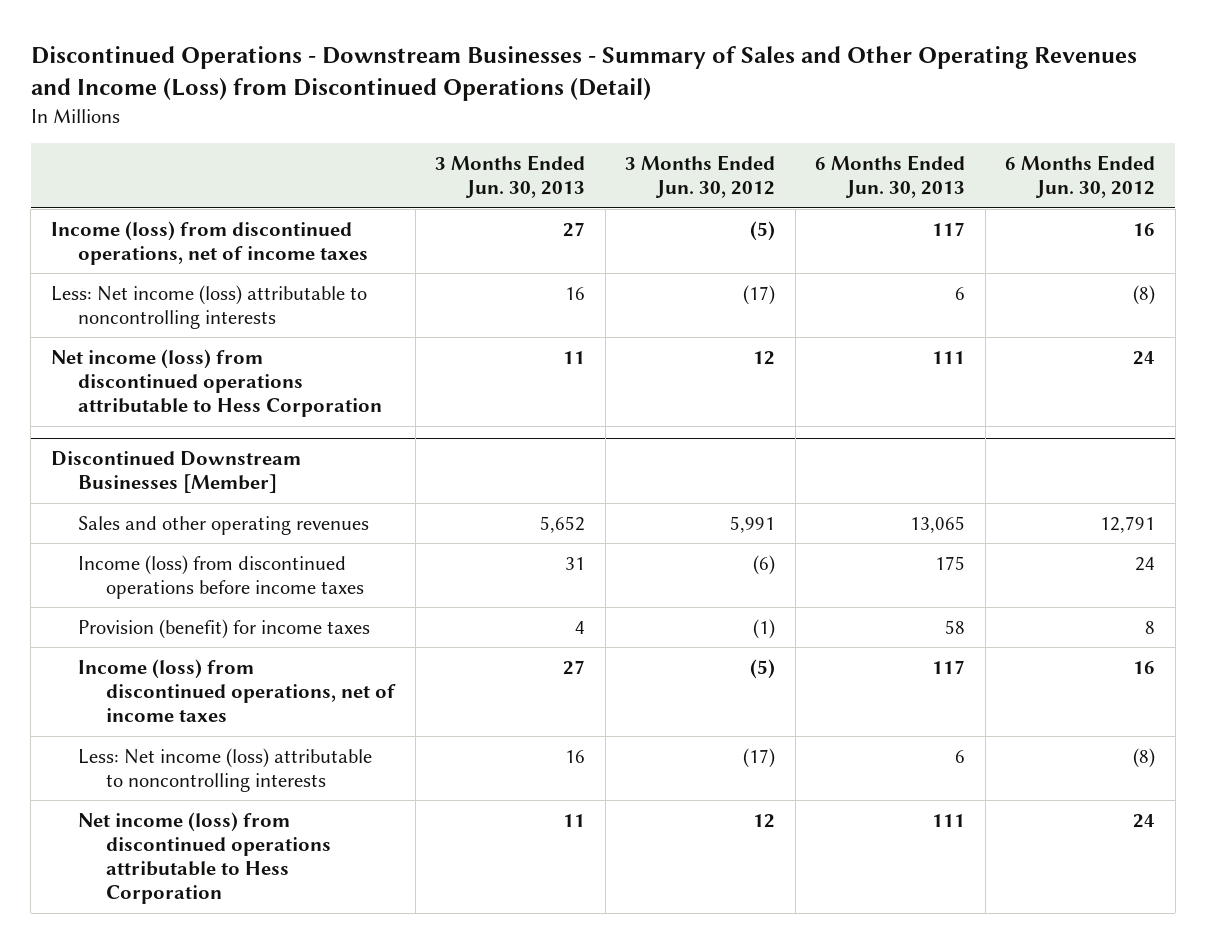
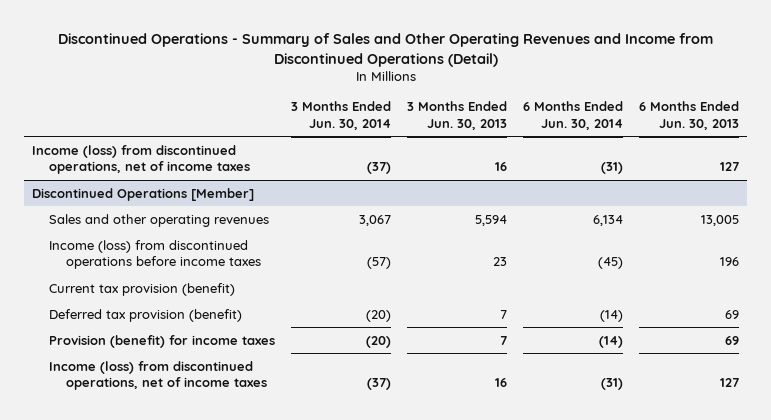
[30,45,1137,101] Discontinued Operations - Downstream Businesses - Summary of Sales and Other Operating Revenues and Income (Loss) from Discontinued Operations (Detail) -> [57,32,713,67] Discontinued Operations - Summary of Sales and Other Operating Revenues and Income from Discontinued Operations (Detail)
[625,155,776,199] 3 Months Ended Jun. 30, 2012 -> none
[1005,155,1156,199] 6 Months Ended Jun. 30, 2012 -> none
none -> [291,101,392,130] 3 Months Ended Jun. 30, 2014
none -> [523,101,624,130] 6 Months Ended Jun. 30, 2014
[50,284,367,329] Less: Net income (loss) attributable to noncontrolling interests -> none
[50,348,383,418] Net income (loss) from discontinued operations attributable to Hess Corporation -> none
[50,450,301,494] Discontinued Downstream Businesses [Member] -> none
[78,747,373,792] Less: Net income (loss) attributable to noncontrolling interests -> none
[78,811,332,905] Net income (loss) from discontinued operations attributable to Hess Corporation -> none
[563,221,586,237] 27 -> [495,162,508,172] 16
[932,221,966,236] 117 -> [720,162,740,172] 127
none -> [31,187,254,201] Discontinued Operations [Member]
[540,515,586,533] 5,652 -> [475,214,508,226] 5,594
[910,515,966,533] 13,065 -> [701,214,740,226] 13,005
[565,556,586,570] 31 -> [493,257,508,267] 23
[935,555,966,570] 175 -> [720,257,740,267] 196
none -> [49,282,236,296] Current tax provision (benefit)
none -> [49,308,243,322] Deferred tax provision (benefit)
[575,620,586,634] 4 -> [500,335,508,345] 7
[945,619,966,634] 58 -> [725,335,740,345] 69
[563,659,586,675] 27 -> [495,378,508,388] 16
[932,659,966,674] 117 -> [720,378,740,388] 127

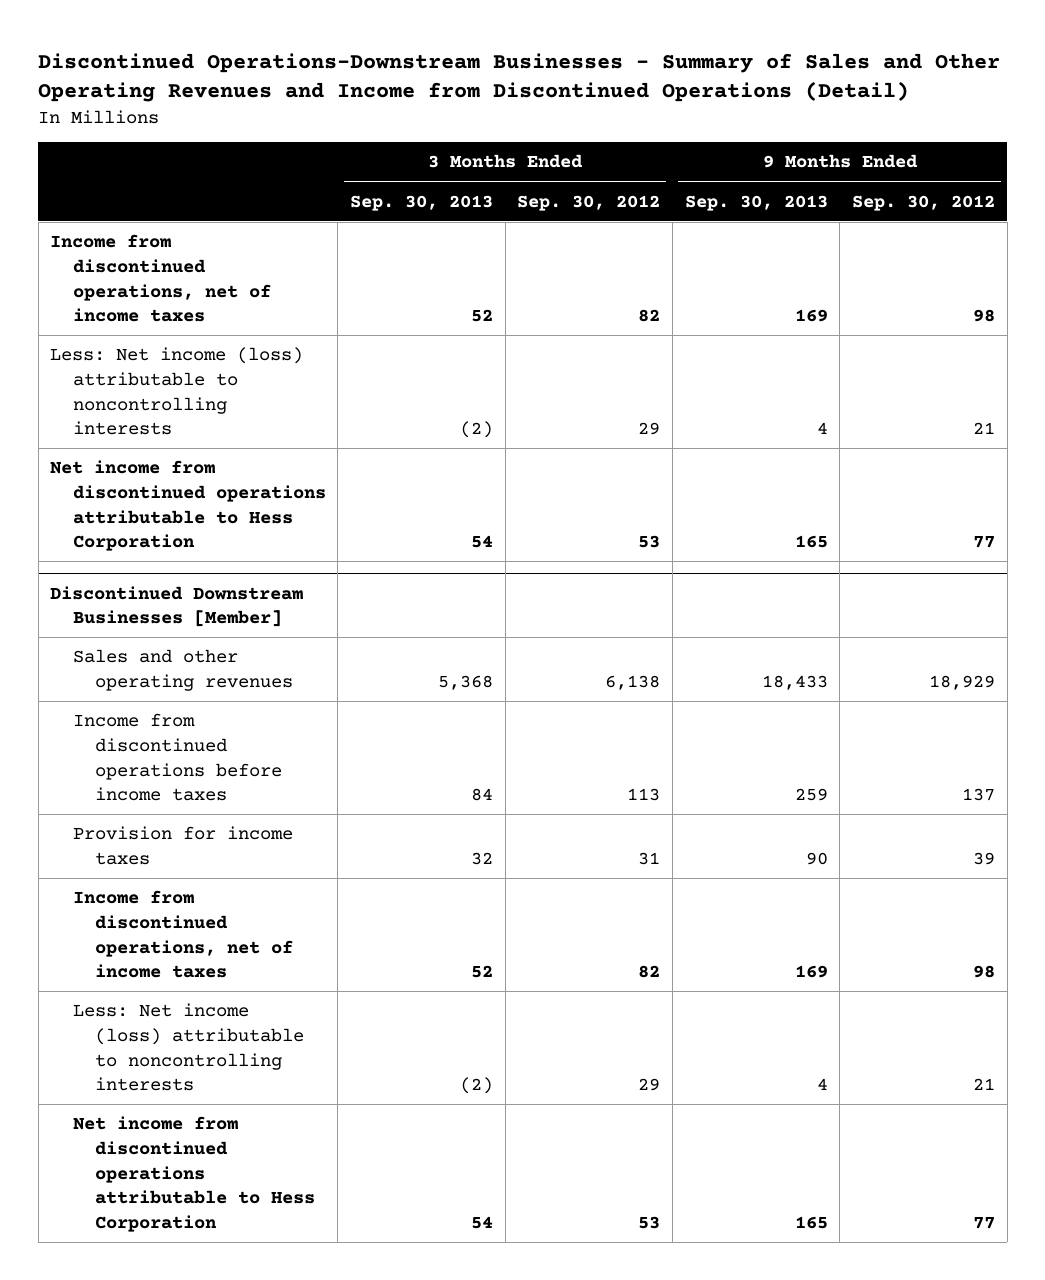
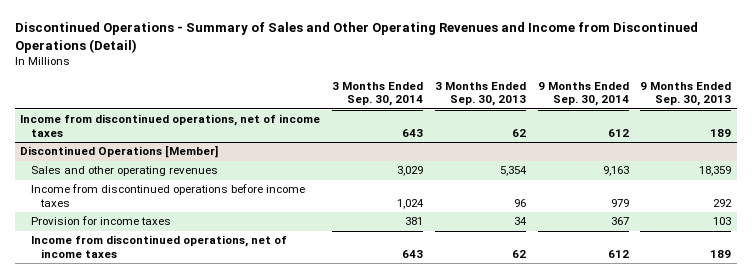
[38,52,1001,103] Discontinued Operations-Downstream Businesses - Summary of Sales and Other Operating Revenues and Income from Discontinued Operations (Detail) -> [14,22,698,53] Discontinued Operations - Summary of Sales and Other Operating Revenues and Income from Discontinued Operations (Detail)
[517,194,661,211] Sep. 30, 2012 -> none
[851,194,995,211] Sep. 30, 2012 -> none
none -> [332,81,424,107] 3 Months Ended Sep. 30, 2014
none -> [537,81,629,107] 9 Months Ended Sep. 30, 2014
[50,347,304,436] Less: Net income (loss) attributable to noncontrolling interests -> none
[50,460,326,552] Net income from discontinued operations attributable to Hess Corporation -> none
[50,585,304,628] Discontinued Downstream Businesses [Member] -> none
[72,1003,304,1092] Less: Net income (loss) attributable to noncontrolling interests -> none
[72,1116,315,1232] Net income from discontinued operations attributable to Hess Corporation -> none
[470,309,493,323] 52 -> [511,128,526,137] 62
[794,309,828,323] 169 -> [710,128,732,137] 189
none -> [20,145,219,159] Discontinued Operations [Member]
[437,674,493,690] 5,368 -> [499,166,527,177] 5,354
[761,674,828,690] 18,433 -> [699,166,732,177] 18,359
[470,788,493,802] 84 -> [513,198,526,207] 96
[794,788,828,802] 259 -> [713,198,733,207] 292
[470,851,493,865] 32 -> [513,217,527,226] 34
[805,851,828,865] 90 -> [713,217,732,226] 103
[470,965,493,979] 52 -> [511,249,526,258] 62
[794,965,828,979] 169 -> [710,249,732,258] 189

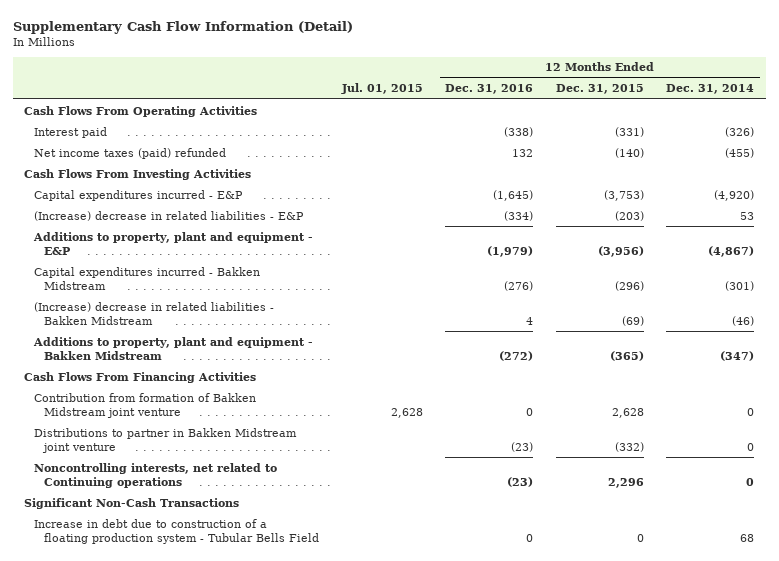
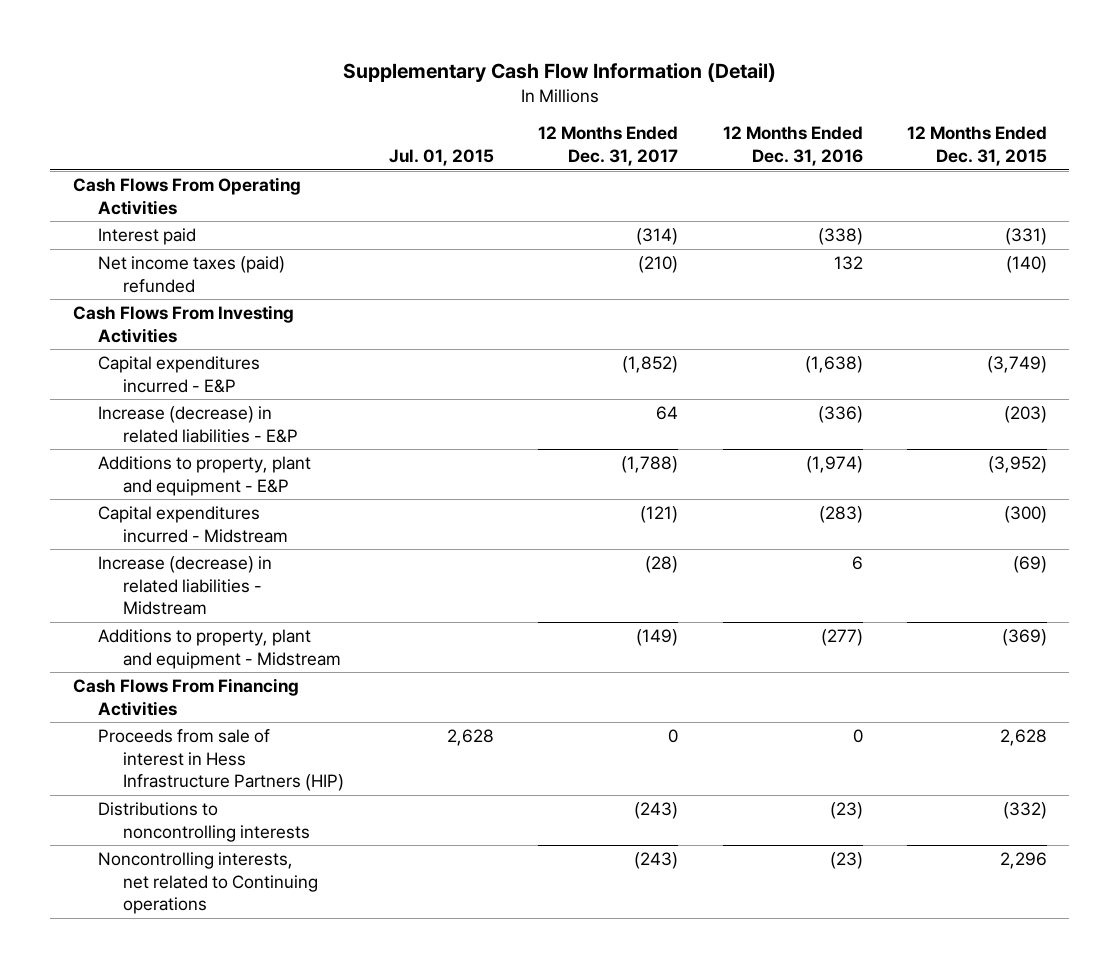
[666,84,755,95] Dec. 31, 2014 -> none
none -> [538,126,679,166] 12 Months Ended Dec. 31, 2017
[493,189,534,201] (1,645) -> [804,356,863,374] (1,638)
[603,189,644,201] (3,753) -> [987,356,1048,374] (3,749)
[34,210,305,221] (Increase) decrease in related liabilities - E&P -> [97,406,299,443] Increase (decrease) in related liabilities - E&P
[504,210,534,221] (334) -> [817,406,863,424] (336)
[487,245,534,257] (1,979) -> [805,456,863,474] (1,974)
[597,245,644,257] (3,956) -> [988,456,1048,474] (3,952)
[34,266,261,290] Capital expenditures incurred - Bakken Midstream -> [97,506,289,543] Capital expenditures incurred - Midstream
[504,280,534,291] (276) -> [818,506,863,524] (283)
[614,280,644,291] (296) -> [1004,506,1048,524] (300)
[34,301,275,325] (Increase) decrease in related liabilities - Bakken Midstream -> [97,556,272,615] Increase (decrease) in related liabilities - Midstream
[526,316,534,325] 4 -> [851,556,863,571] 6
[33,336,314,360] Additions to property, plant and equipment - Bakken Midstream -> [97,629,342,669] Additions to property, plant and equipment - Midstream
[499,350,534,361] (272) -> [820,629,863,647] (277)
[609,350,644,361] (365) -> [1002,629,1048,647] (369)
[34,392,257,418] Contribution from formation of Bakken Midstream joint venture -> [97,729,345,791] Proceeds from sale of interest in Hess Infrastructure Partners (HIP)
[34,427,298,453] Distributions to partner in Bakken Midstream joint venture -> [97,802,311,842] Distributions to noncontrolling interests
[24,497,240,509] Significant Non-Cash Transactions -> none
[34,518,320,544] Increase in debt due to construction of a floating production system - Tubular Bells Field -> none

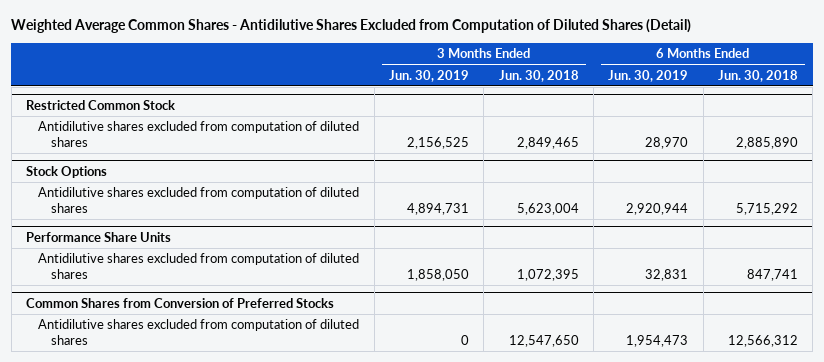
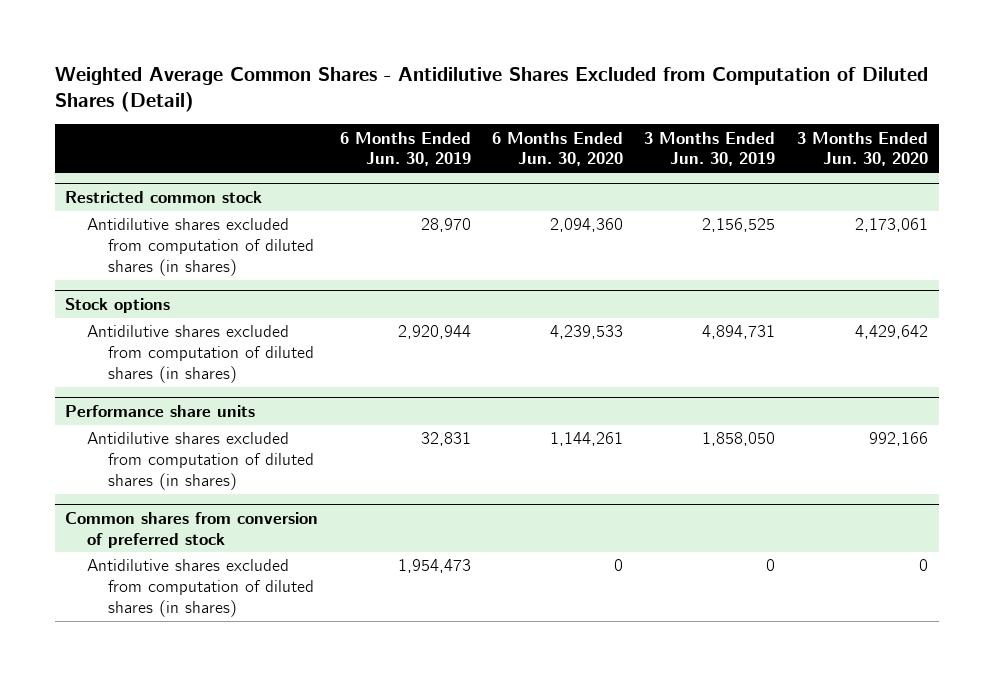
[498,69,579,82] Jun. 30, 2018 -> none
[717,69,798,82] Jun. 30, 2018 -> none
none -> [492,131,624,167] 6 Months Ended Jun. 30, 2020
none -> [796,131,928,167] 3 Months Ended Jun. 30, 2020
[25,100,175,111] Restricted Common Stock -> [65,190,263,203] Restricted common stock
[38,121,360,148] Antidilutive shares excluded from computation of diluted shares -> [86,218,314,276] Antidilutive shares excluded from computation of diluted shares (in shares)
[25,166,107,179] Stock Options -> [65,297,171,313] Stock options
[38,187,360,214] Antidilutive shares excluded from computation of diluted shares -> [86,325,314,383] Antidilutive shares excluded from computation of diluted shares (in shares)
[25,232,171,243] Performance Share Units -> [65,404,256,417] Performance share units
[38,253,360,280] Antidilutive shares excluded from computation of diluted shares -> [86,432,314,490] Antidilutive shares excluded from computation of diluted shares (in shares)
[25,298,334,309] Common Shares from Conversion of Preferred Stocks -> [65,511,319,548] Common shares from conversion of preferred stock
[38,319,360,346] Antidilutive shares excluded from computation of diluted shares -> [86,559,314,617] Antidilutive shares excluded from computation of diluted shares (in shares)

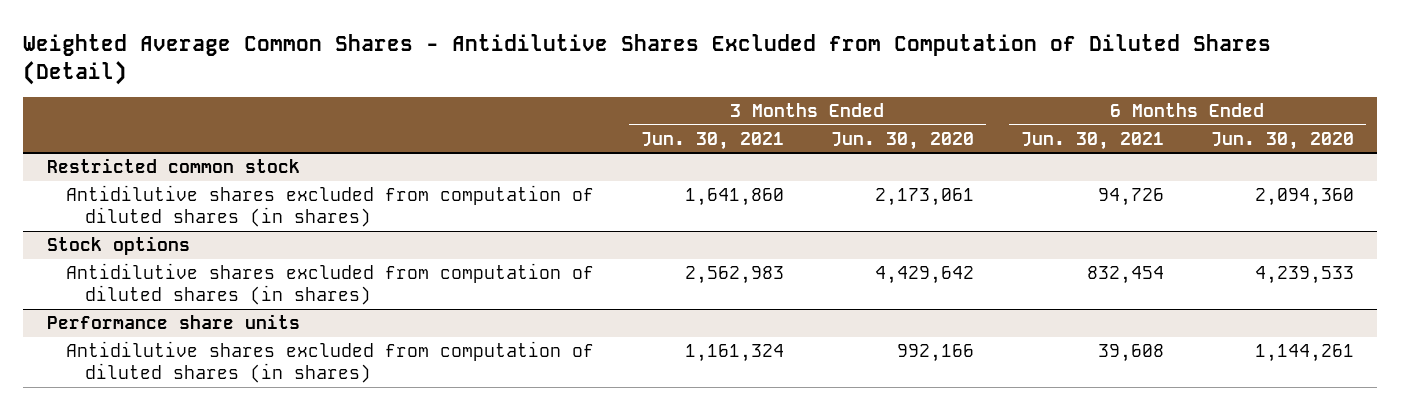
[339,131,471,167] 6 Months Ended Jun. 30, 2019 -> none
[644,131,776,167] 3 Months Ended Jun. 30, 2019 -> none
none -> [640,131,784,150] Jun. 30, 2021
none -> [1020,131,1164,150] Jun. 30, 2021
[65,511,319,548] Common shares from conversion of preferred stock -> none
[86,559,314,617] Antidilutive shares excluded from computation of diluted shares (in shares) -> none

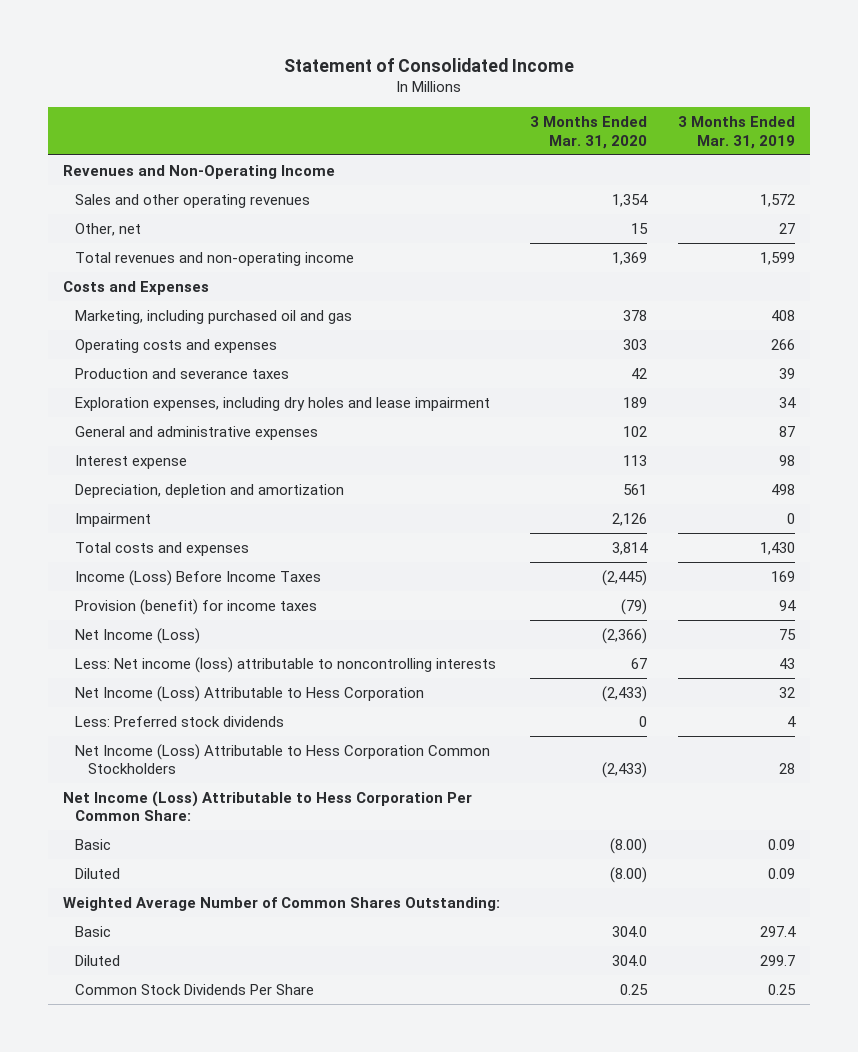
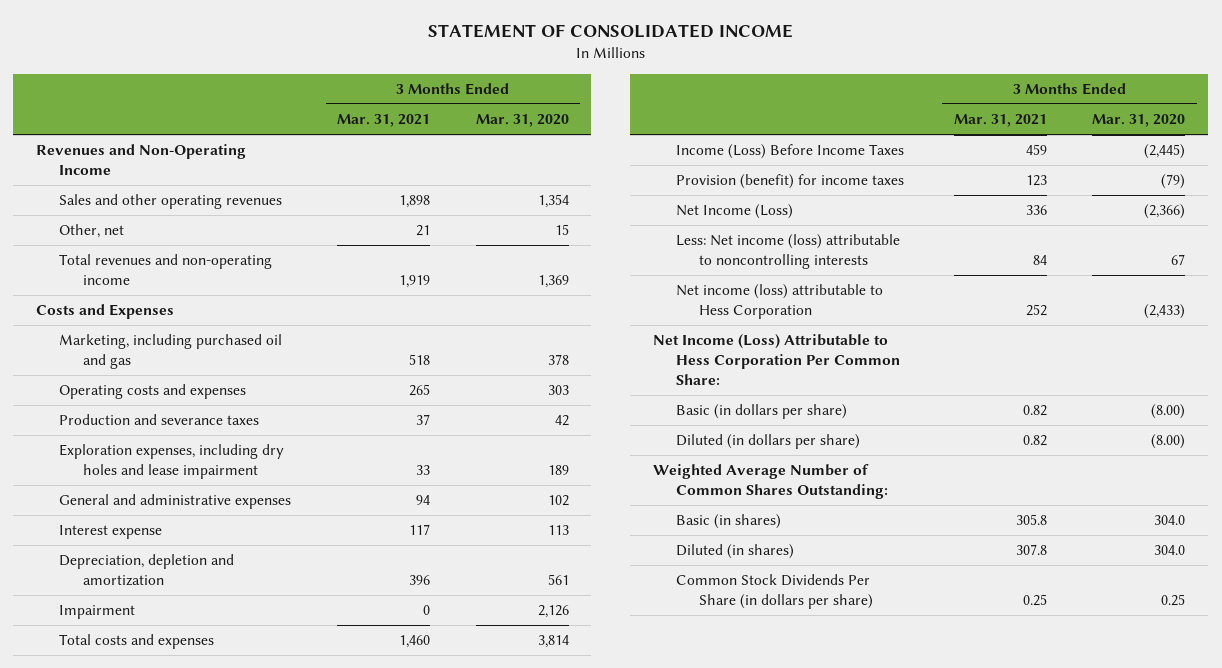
[283,57,574,72] Statement of Consolidated Income -> [427,24,793,39] STATEMENT OF CONSOLIDATED INCOME
[677,116,795,149] 3 Months Ended Mar. 31, 2019 -> none
none -> [336,113,430,127] Mar. 31, 2021
[75,715,285,727] Less: Preferred stock dividends -> none
[75,743,491,775] Net Income (Loss) Attributable to Hess Corporation Common Stockholders -> none
[75,685,425,702] Net Income (Loss) Attributable to Hess Corporation -> [676,284,884,319] Net income (loss) attributable to Hess Corporation
[75,838,112,850] Basic -> [676,404,848,420] Basic (in dollars per share)
[75,867,121,879] Diluted -> [676,434,861,450] Diluted (in dollars per share)
[75,925,112,937] Basic -> [676,514,782,530] Basic (in shares)
[75,954,121,966] Diluted -> [676,544,795,560] Diluted (in shares)
[75,983,315,995] Common Stock Dividends Per Share -> [676,574,874,609] Common Stock Dividends Per Share (in dollars per share)

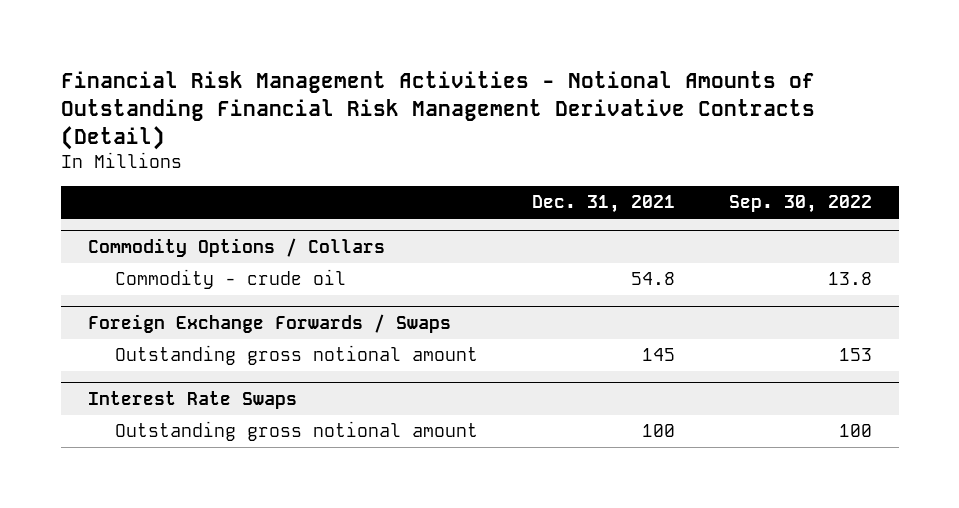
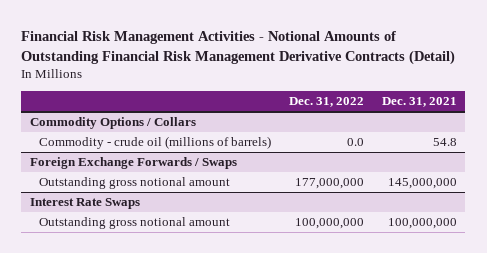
[728,195,872,214] Sep. 30, 2022 -> none
none -> [289,97,365,108] Dec. 31, 2022
[115,269,347,290] Commodity - crude oil -> [39,136,272,150] Commodity - crude oil (millions of barrels)
[642,348,676,362] 145 -> [387,178,457,190] 145,000,000
[642,424,676,438] 100 -> [387,218,457,230] 100,000,000

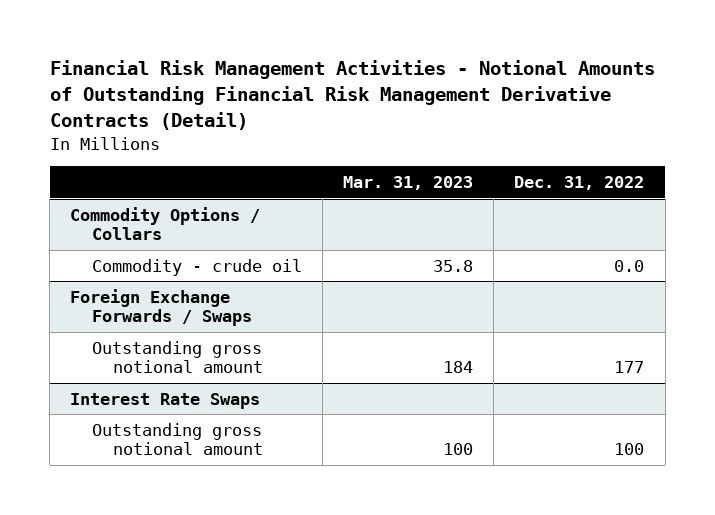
[381,97,457,108] Dec. 31, 2021 -> none
none -> [343,176,474,191] Mar. 31, 2023
[39,136,272,150] Commodity - crude oil (millions of barrels) -> [91,258,302,276] Commodity - crude oil
[295,178,365,190] 177,000,000 -> [614,361,645,374] 177
[295,218,365,230] 100,000,000 -> [614,443,645,456] 100

